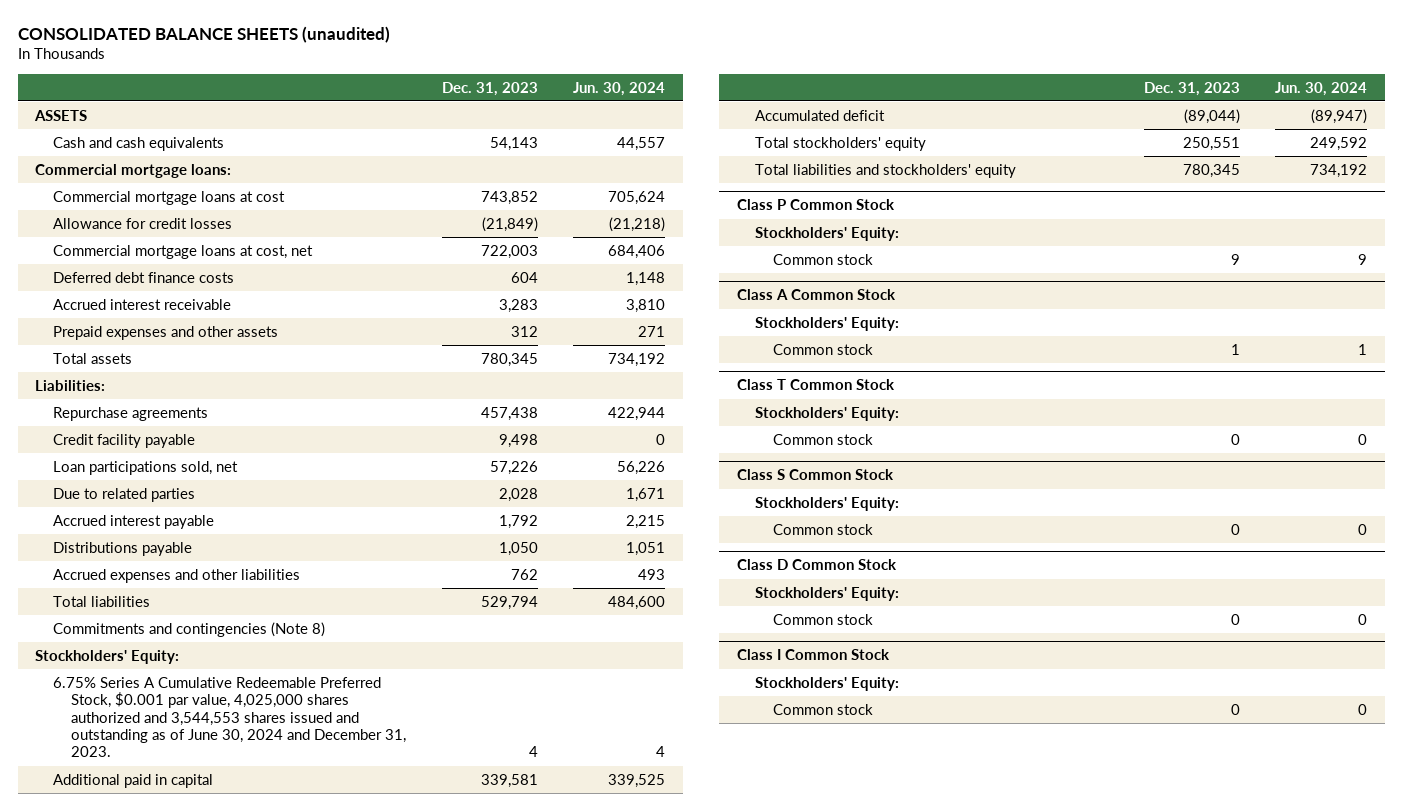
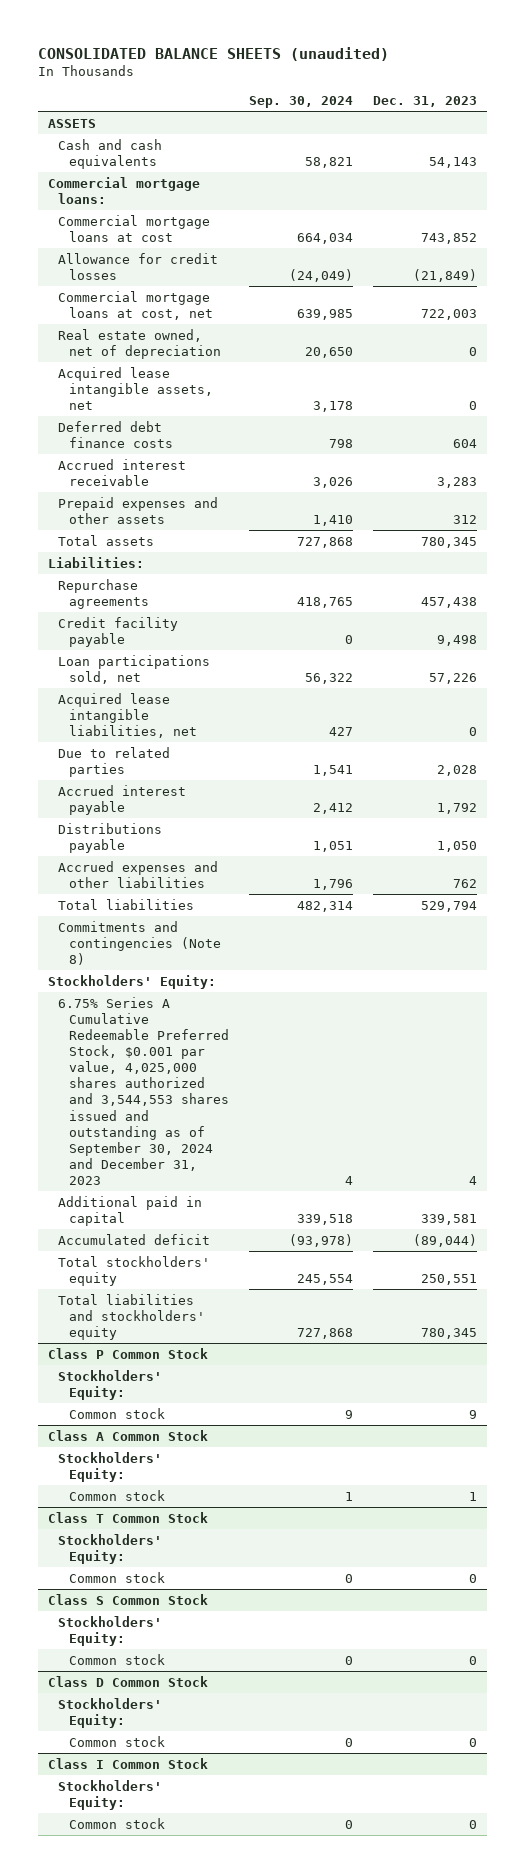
[573,81,666,96] Jun. 30, 2024 -> none
none -> [248,96,353,109] Sep. 30, 2024
none -> [58,328,221,359] Real estate owned, net of depreciation
none -> [58,366,213,410] Acquired lease intangible assets, net
none -> [58,692,197,738] Acquired lease intangible liabilities, net
[53,676,407,758] 6.75% Series A Cumulative Redeemable Preferred Stock, $0.001 par value, 4,025,000 shares authorized and 3,544,553 shares issued and outstanding as of June 30, 2024 and December 31, 2023. -> [58,996,229,1186] 6.75% Series A Cumulative Redeemable Preferred Stock, $0.001 par value, 4,025,000 shares authorized and 3,544,553 shares issued and outstanding as of September 30, 2024 and December 31, 2023

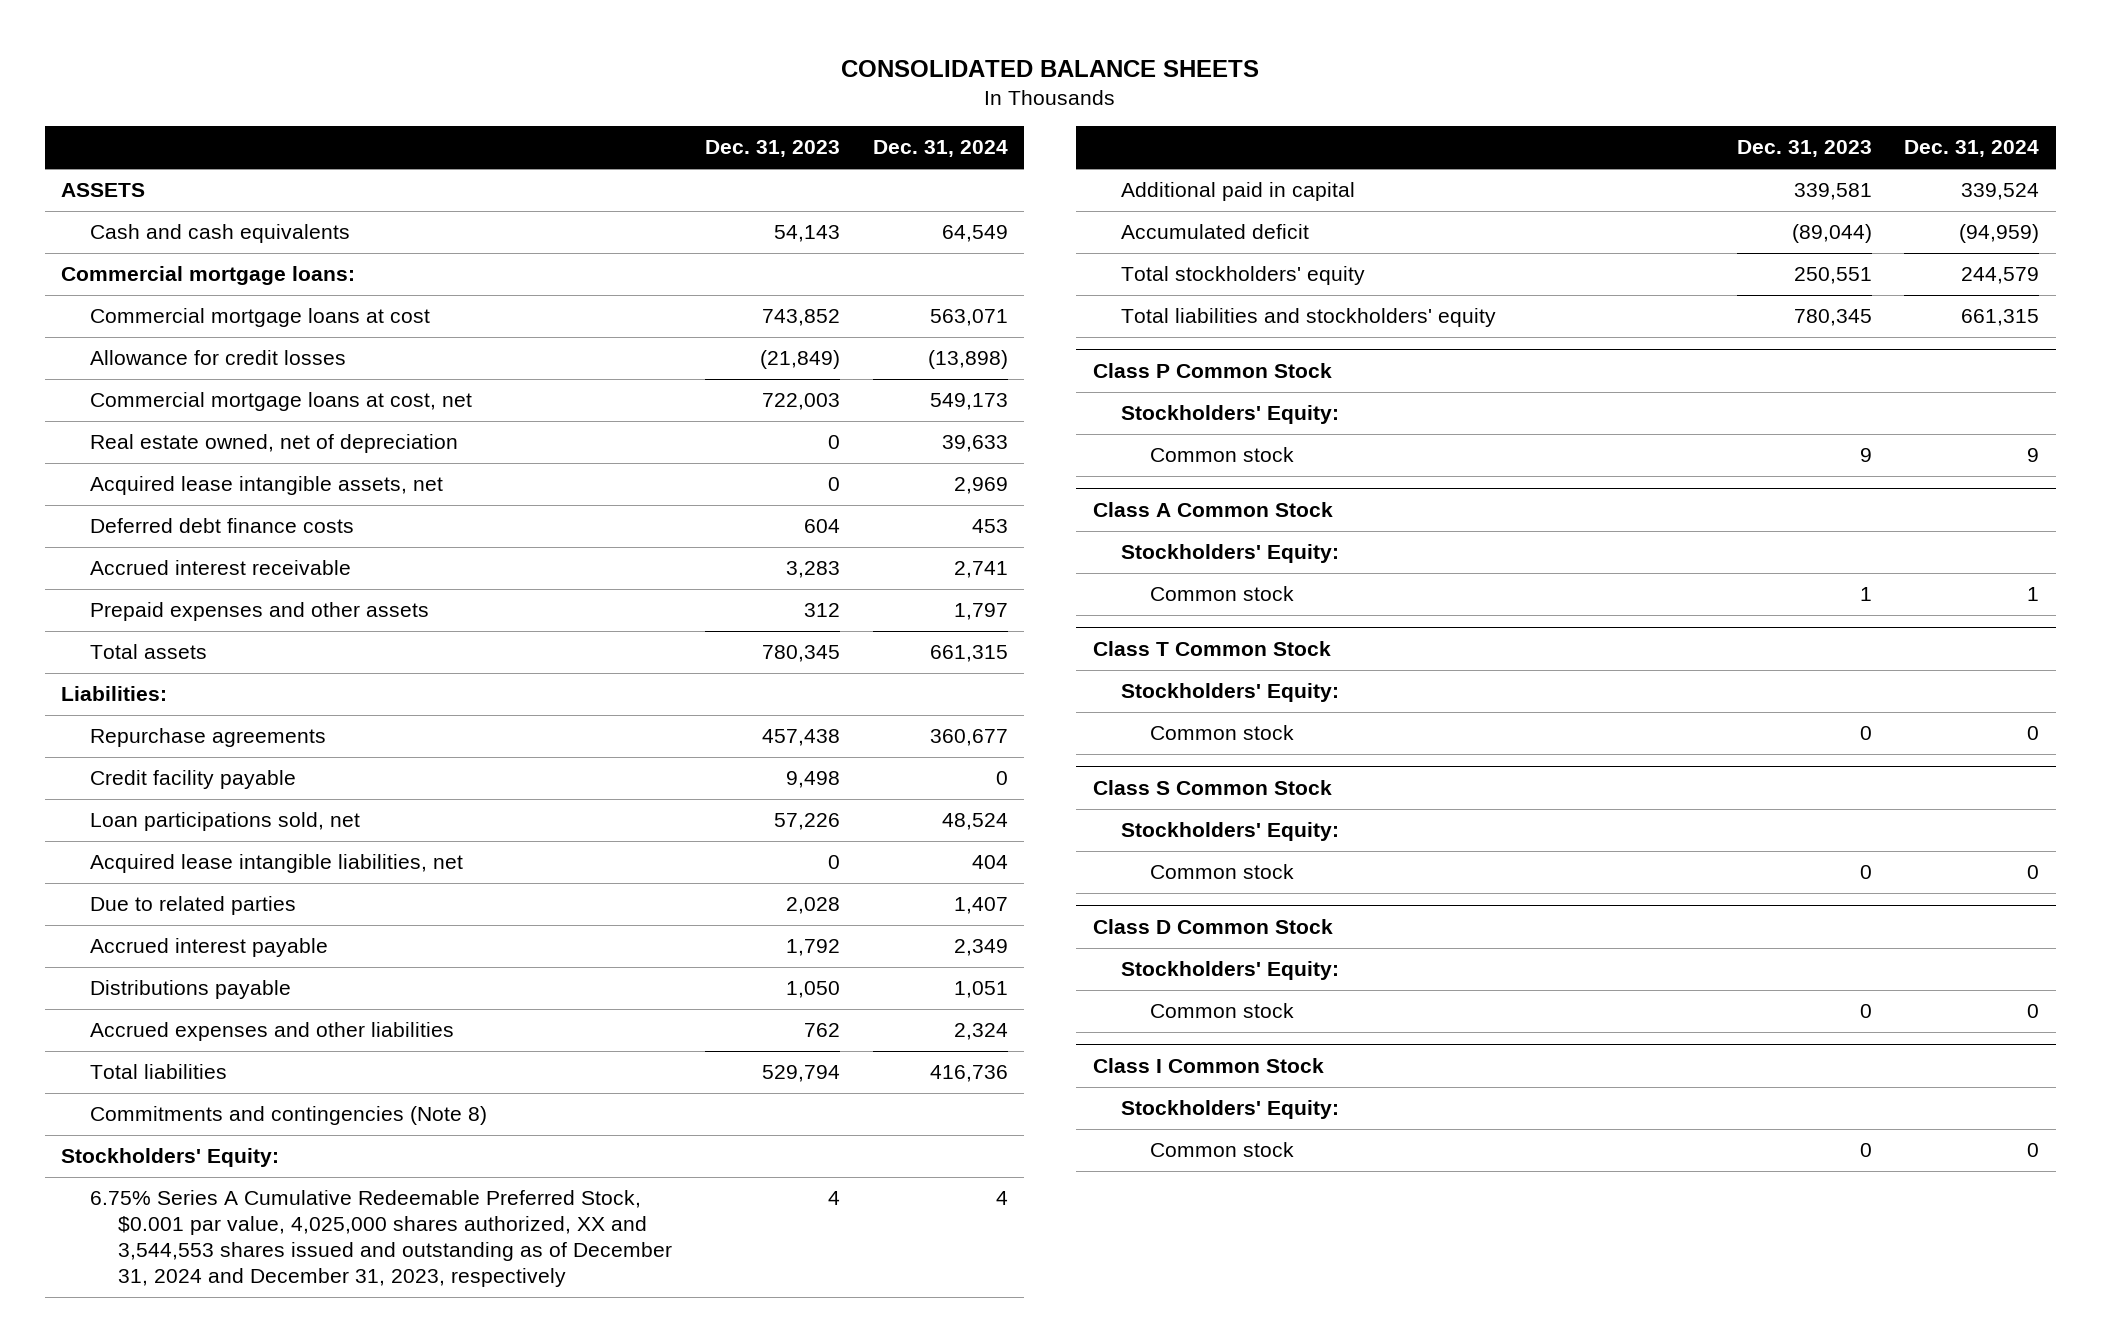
[38,46,390,61] CONSOLIDATED BALANCE SHEETS (unaudited) -> [841,60,1260,78] CONSOLIDATED BALANCE SHEETS
[248,96,353,109] Sep. 30, 2024 -> none
none -> [872,140,1008,158] Dec. 31, 2024
[58,996,229,1186] 6.75% Series A Cumulative Redeemable Preferred Stock, $0.001 par value, 4,025,000 shares authorized and 3,544,553 shares issued and outstanding as of September 30, 2024 and December 31, 2023 -> [89,1190,673,1288] 6.75% Series A Cumulative Redeemable Preferred Stock, $0.001 par value, 4,025,000 shares authorized, XX and 3,544,553 shares issued and outstanding as of December 31, 2024 and December 31, 2023, respectively

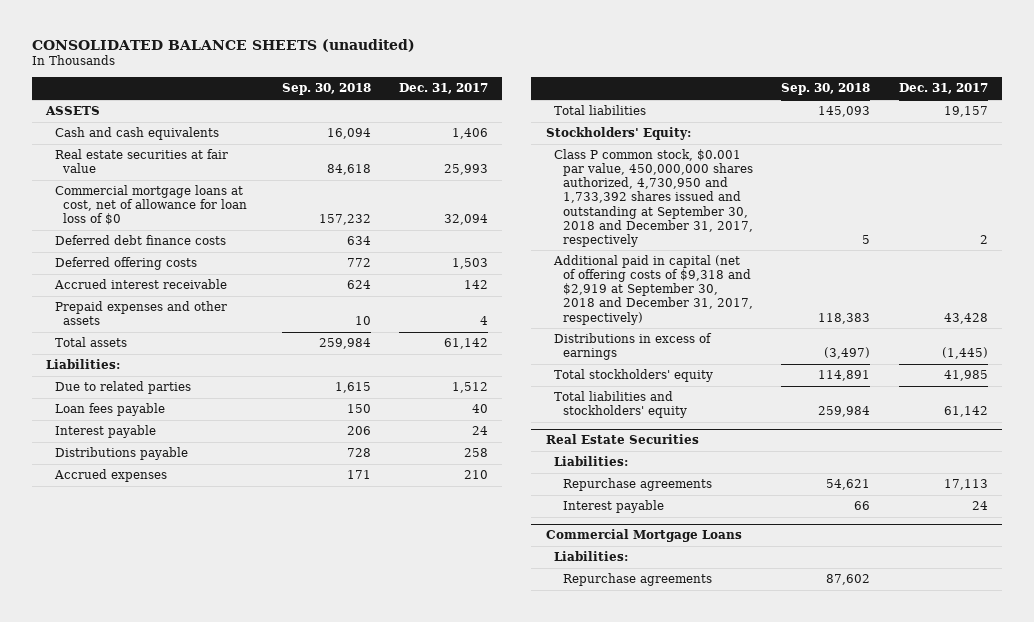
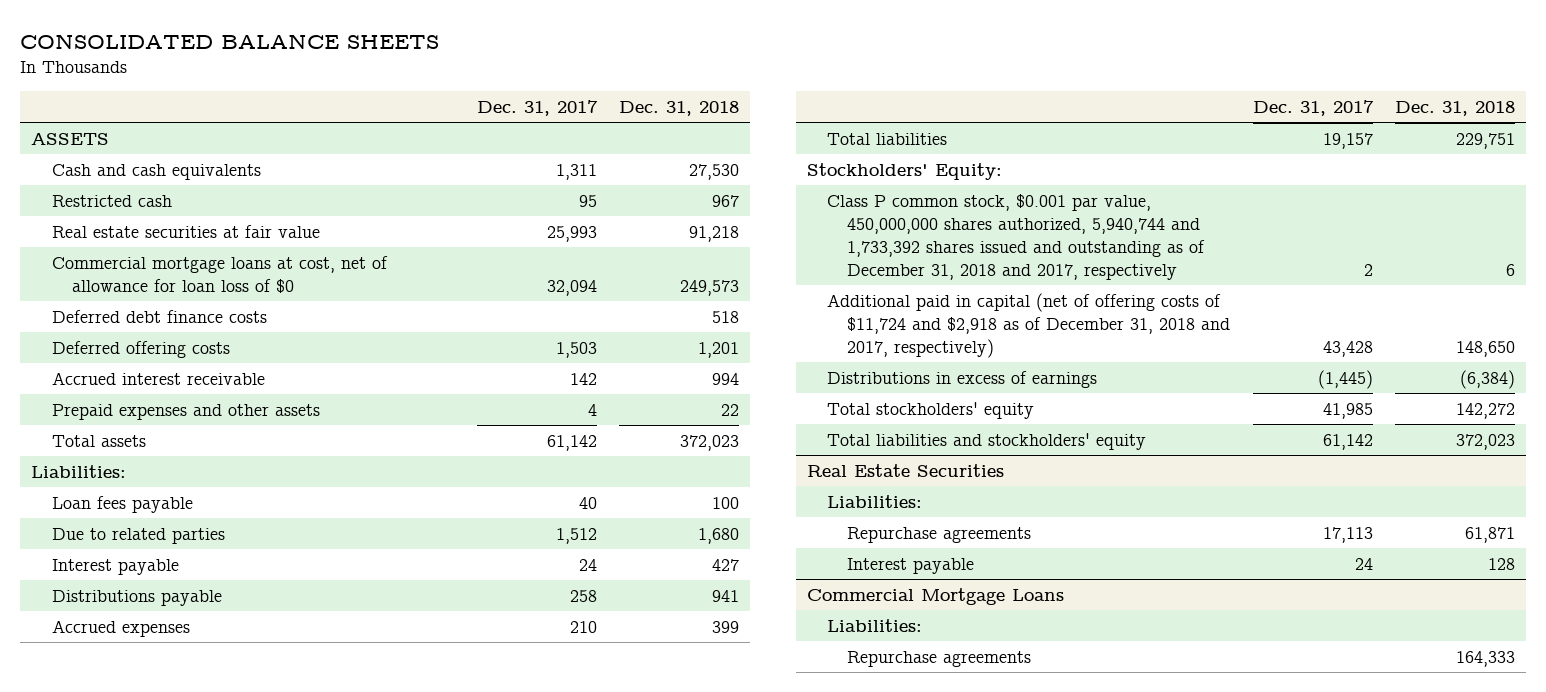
[31,38,415,52] CONSOLIDATED BALANCE SHEETS (unaudited) -> [20,33,440,49] CONSOLIDATED BALANCE SHEETS
[281,83,371,96] Sep. 30, 2018 -> none
none -> [619,101,740,117] Dec. 31, 2018
[452,128,489,140] 1,406 -> [556,163,598,180] 1,311
none -> [51,194,172,207] Restricted cash
[54,381,191,395] Due to related parties -> [51,527,225,544] Due to related parties
[554,149,754,247] Class P common stock, $0.001 par value, 450,000,000 shares authorized, 4,730,950 and 1,733,392 shares issued and outstanding at September 30, 2018 and December 31, 2017, respectively -> [827,193,1206,280] Class P common stock, $0.001 par value, 450,000,000 shares authorized, 5,940,744 and 1,733,392 shares issued and outstanding as of December 31, 2018 and 2017, respectively
[553,255,754,325] Additional paid in capital (net of offering costs of $9,318 and $2,919 at September 30, 2018 and December 31, 2017, respectively) -> [827,292,1231,358] Additional paid in capital (net of offering costs of $11,724 and $2,918 as of December 31, 2018 and 2017, respectively)

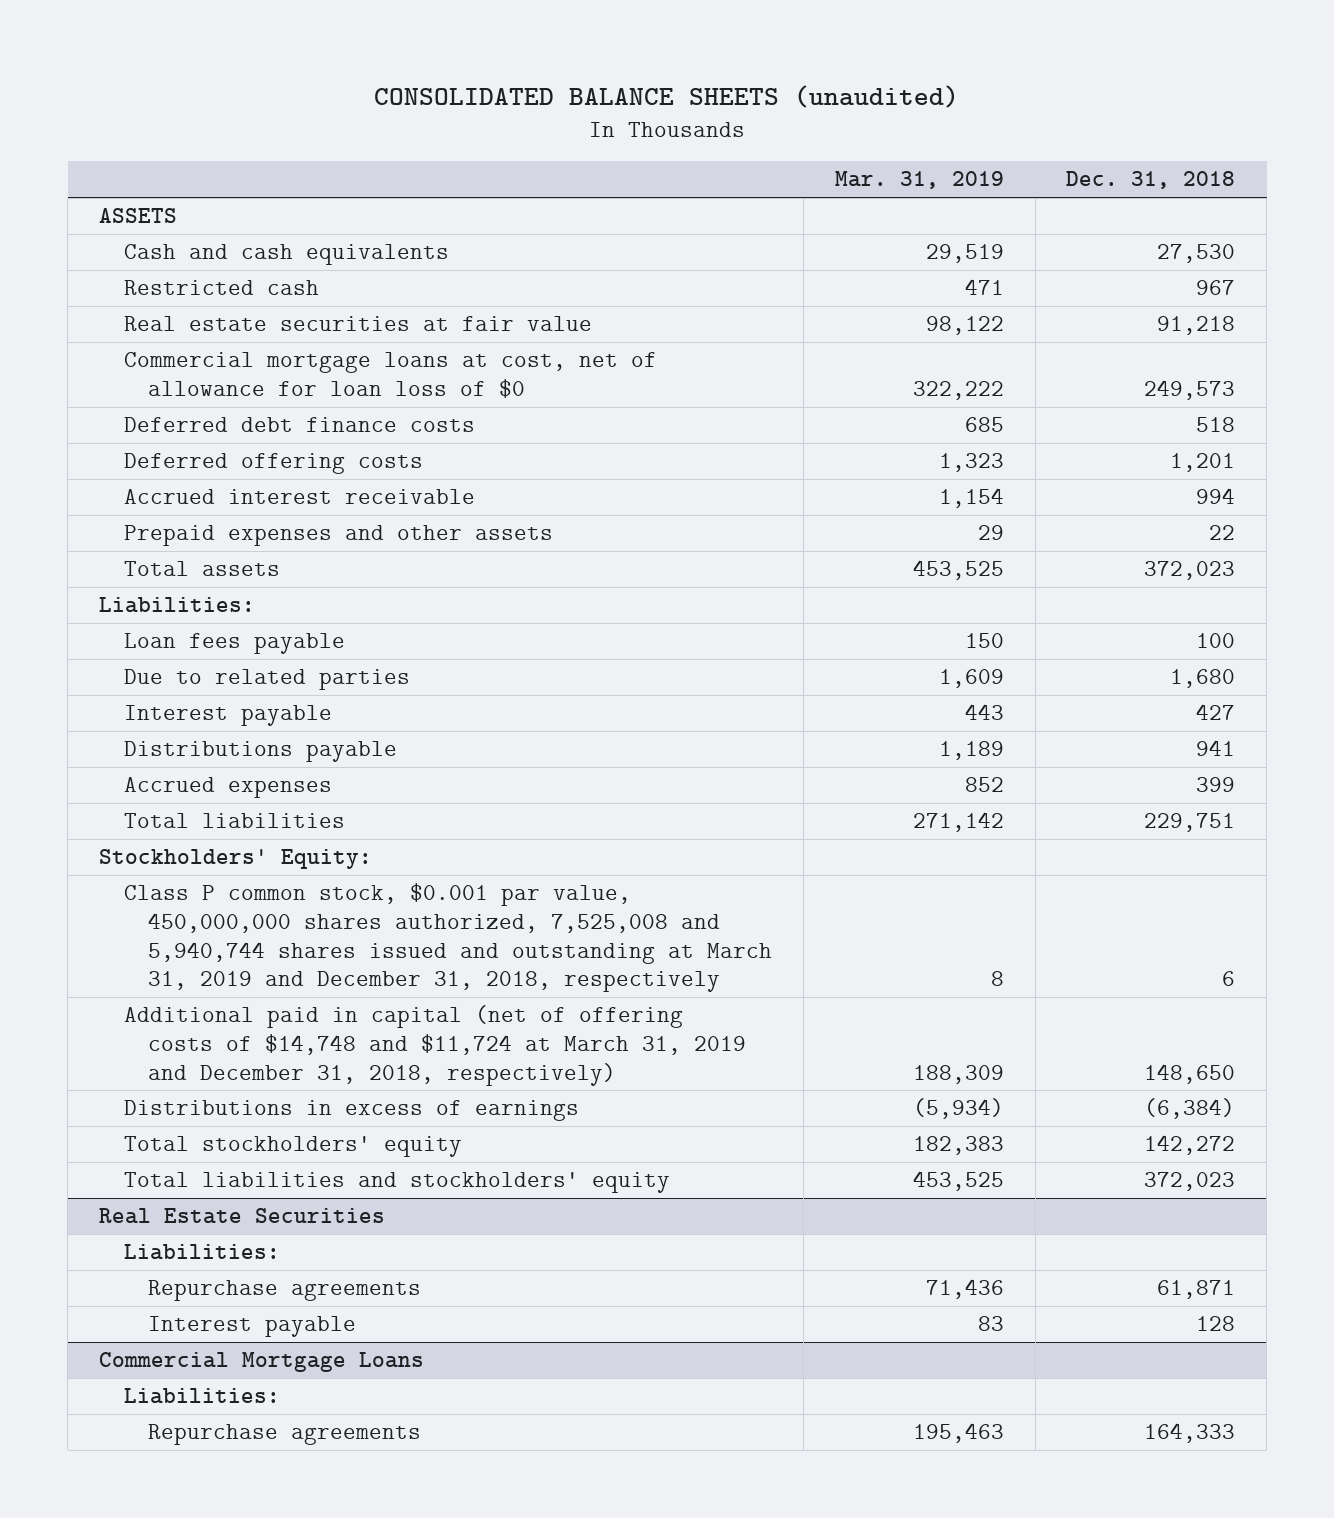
[20,33,440,49] CONSOLIDATED BALANCE SHEETS -> [374,84,960,108] CONSOLIDATED BALANCE SHEETS (unaudited)
[477,100,599,117] Dec. 31, 2017 -> none
none -> [834,171,1004,190] Mar. 31, 2019
[827,193,1206,280] Class P common stock, $0.001 par value, 450,000,000 shares authorized, 5,940,744 and 1,733,392 shares issued and outstanding as of December 31, 2018 and 2017, respectively -> [123,883,773,993] Class P common stock, $0.001 par value, 450,000,000 shares authorized, 7,525,008 and 5,940,744 shares issued and outstanding at March 31, 2019 and December 31, 2018, respectively
[827,292,1231,358] Additional paid in capital (net of offering costs of $11,724 and $2,918 as of December 31, 2018 and 2017, respectively) -> [123,1005,747,1086] Additional paid in capital (net of offering costs of $14,748 and $11,724 at March 31, 2019 and December 31, 2018, respectively)

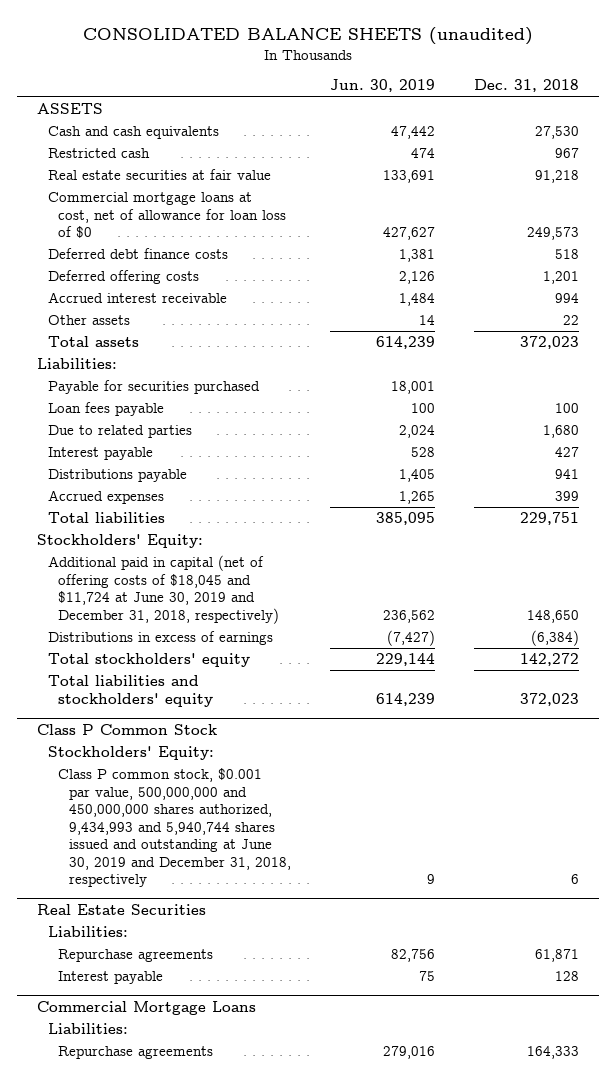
[834,171,1004,190] Mar. 31, 2019 -> none
none -> [329,79,435,93] Jun. 30, 2019
[123,525,553,547] Prepaid expenses and other assets -> none
none -> [47,315,130,326] Other assets
none -> [47,380,260,395] Payable for securities purchased
[123,883,773,993] Class P common stock, $0.001 par value, 450,000,000 shares authorized, 7,525,008 and 5,940,744 shares issued and outstanding at March 31, 2019 and December 31, 2018, respectively -> none
[123,1005,747,1086] Additional paid in capital (net of offering costs of $14,748 and $11,724 at March 31, 2019 and December 31, 2018, respectively) -> [47,555,280,624] Additional paid in capital (net of offering costs of $18,045 and $11,724 at June 30, 2019 and December 31, 2018, respectively)
none -> [37,723,218,735] Class P Common Stock
none -> [47,746,214,761] Stockholders' Equity:
none -> [58,768,291,888] Class P common stock, $0.001 par value, 500,000,000 and 450,000,000 shares authorized, 9,434,993 and 5,940,744 shares issued and outstanding at June 30, 2019 and December 31, 2018, respectively

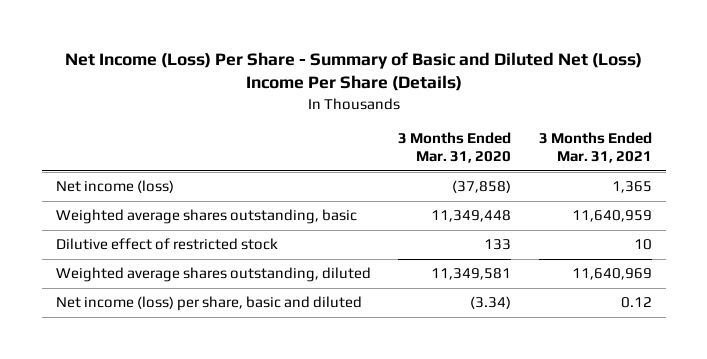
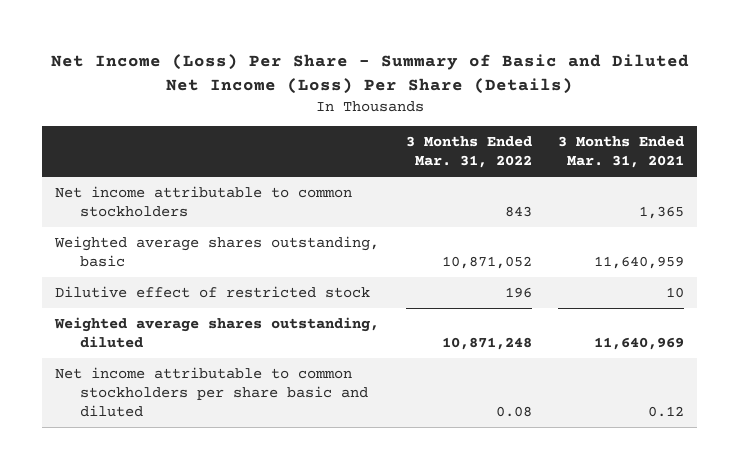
[64,52,642,92] Net Income (Loss) Per Share - Summary of Basic and Diluted Net (Loss) Income Per Share (Details) -> [50,54,689,95] Net Income (Loss) Per Share - Summary of Basic and Diluted Net Income (Loss) Per Share (Details)
[398,132,512,163] 3 Months Ended Mar. 31, 2020 -> none
none -> [405,136,532,169] 3 Months Ended Mar. 31, 2022
[55,180,174,194] Net income (loss) -> [55,185,353,217] Net income attributable to common stockholders
[55,296,362,312] Net income (loss) per share, basic and diluted -> [55,366,368,417] Net income attributable to common stockholders per share basic and diluted

